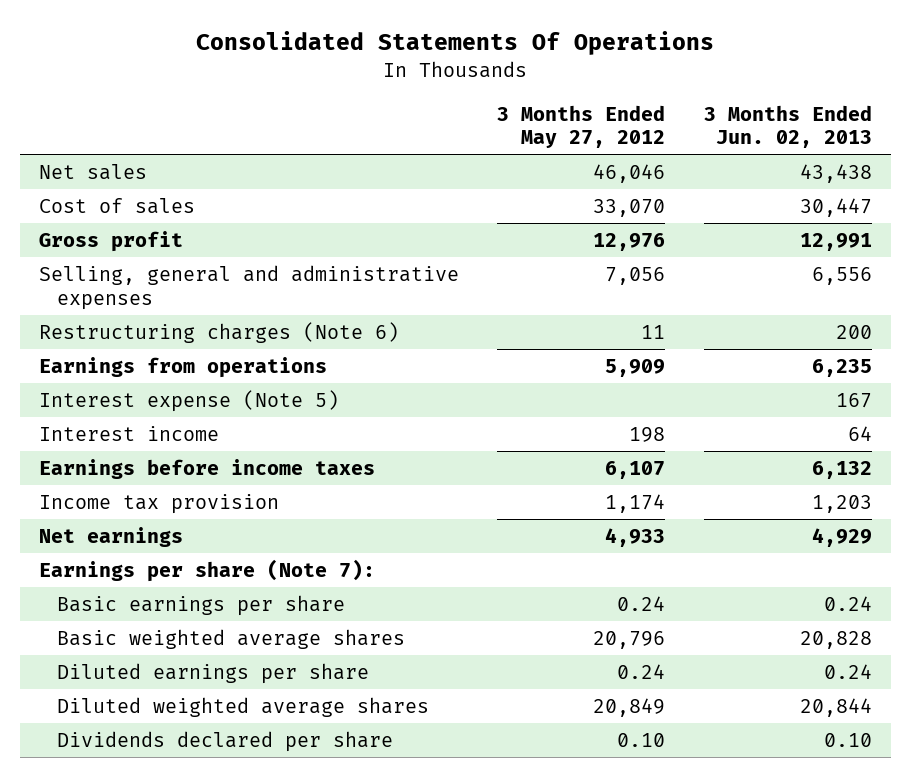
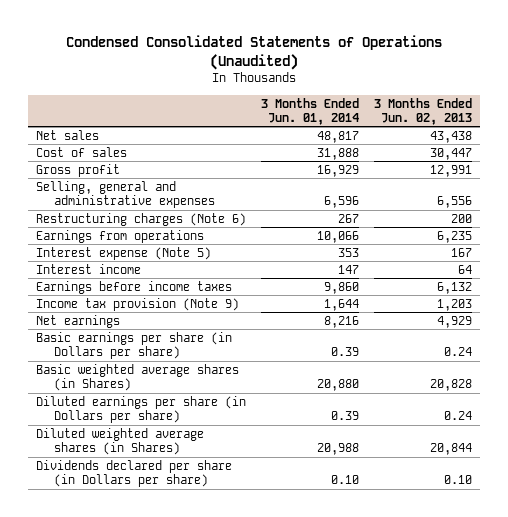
[196,31,715,56] Consolidated Statements Of Operations -> [66,35,443,71] Condensed Consolidated Statements of Operations (Unaudited)
[497,104,666,149] 3 Months Ended May 27, 2012 -> none
none -> [261,97,360,125] 3 Months Ended Jun. 01, 2014
[39,493,280,514] Income tax provision -> [35,297,239,311] Income tax provision (Note 9)
[39,558,376,582] Earnings per share (Note 7): -> none
[56,594,345,616] Basic earnings per share -> [35,331,232,360] Basic earnings per share (in Dollars per share)
[56,628,405,649] Basic weighted average shares -> [35,363,239,392] Basic weighted average shares (in Shares)
[56,662,369,684] Diluted earnings per share -> [35,395,246,424] Diluted earnings per share (in Dollars per share)
[56,696,429,717] Diluted weighted average shares -> [35,427,204,456] Diluted weighted average shares (in Shares)
[56,730,393,752] Dividends declared per share -> [35,459,232,488] Dividends declared per share (in Dollars per share)

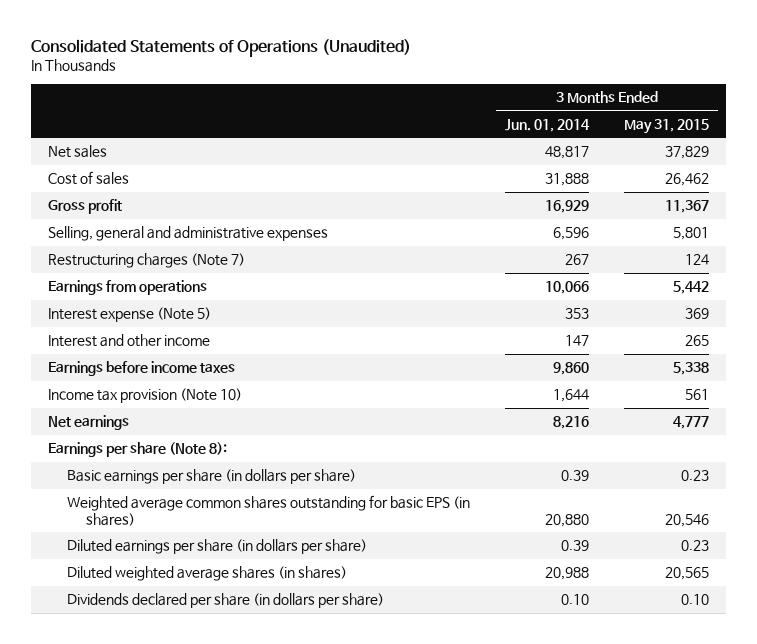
[66,35,443,71] Condensed Consolidated Statements of Operations (Unaudited) -> [30,38,411,57] Consolidated Statements of Operations (Unaudited)
[374,97,473,125] 3 Months Ended Jun. 02, 2013 -> none
none -> [623,118,709,134] May 31, 2015
[35,212,246,226] Restructuring charges (Note 6) -> [48,253,246,269] Restructuring charges (Note 7)
[35,263,141,274] Interest income -> [48,334,211,348] Interest and other income
[35,297,239,311] Income tax provision (Note 9) -> [48,388,243,404] Income tax provision (Note 10)
none -> [48,442,228,458] Earnings per share (Note 8):
[35,331,232,360] Basic earnings per share (in Dollars per share) -> [66,469,356,485] Basic earnings per share (in dollars per share)
[35,363,239,392] Basic weighted average shares (in Shares) -> [66,495,470,526] Weighted average common shares outstanding for basic EPS (in shares)
[35,395,246,424] Diluted earnings per share (in Dollars per share) -> [66,539,367,555] Diluted earnings per share (in dollars per share)
[35,427,204,456] Diluted weighted average shares (in Shares) -> [66,566,347,582] Diluted weighted average shares (in shares)
[35,459,232,488] Dividends declared per share (in Dollars per share) -> [66,593,384,609] Dividends declared per share (in dollars per share)

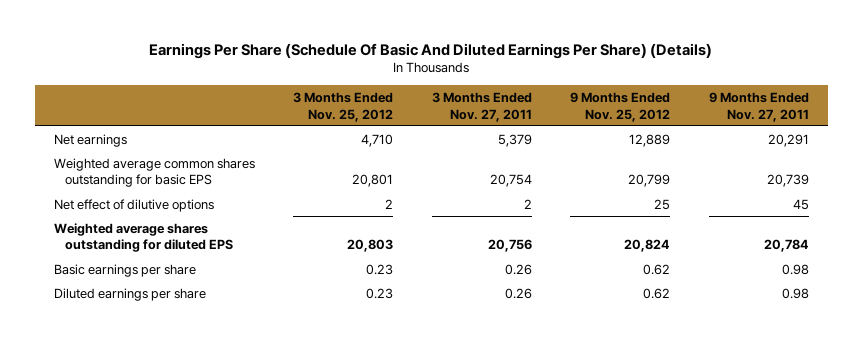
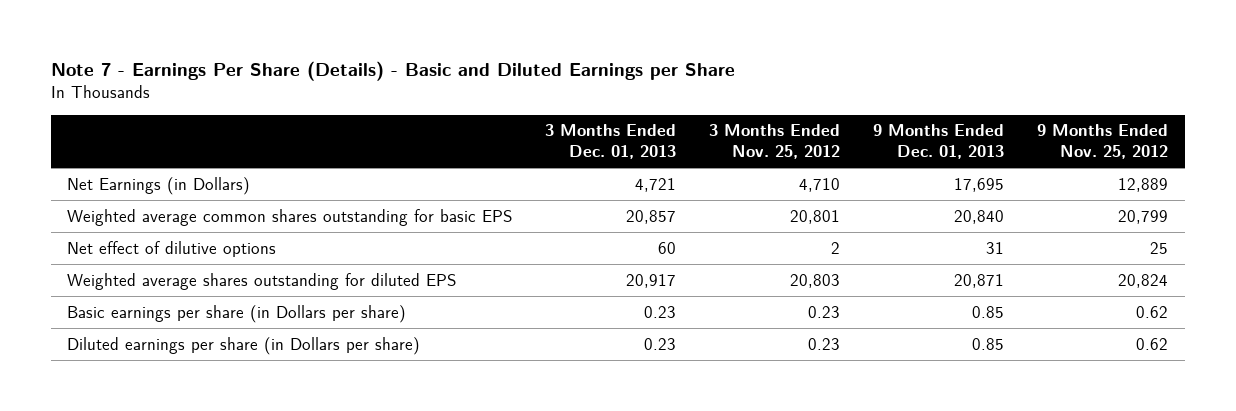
[149,42,713,59] Earnings Per Share (Schedule Of Basic And Diluted Earnings Per Share) (Details) -> [50,61,735,82] Note 7 - Earnings Per Share (Details) - Basic and Diluted Earnings per Share
[431,91,532,122] 3 Months Ended Nov. 27, 2011 -> none
[708,91,809,122] 9 Months Ended Nov. 27, 2011 -> none
none -> [545,124,677,159] 3 Months Ended Dec. 01, 2013
none -> [873,124,1005,159] 9 Months Ended Dec. 01, 2013
[53,133,127,147] Net earnings -> [67,176,251,195] Net Earnings (in Dollars)
[53,263,196,277] Basic earnings per share -> [67,304,407,323] Basic earnings per share (in Dollars per share)
[53,287,206,301] Diluted earnings per share -> [67,336,421,355] Diluted earnings per share (in Dollars per share)

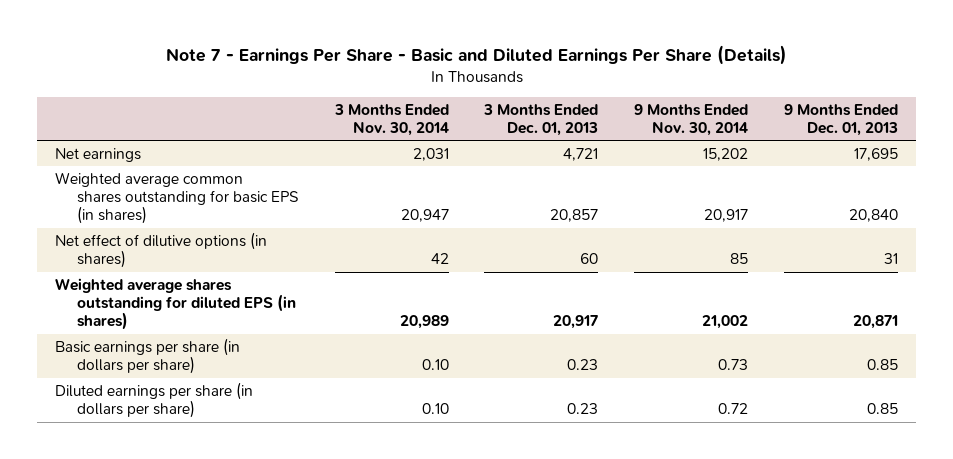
[50,61,735,82] Note 7 - Earnings Per Share (Details) - Basic and Diluted Earnings per Share -> [165,44,787,65] Note 7 - Earnings Per Share - Basic and Diluted Earnings Per Share (Details)
[709,124,841,159] 3 Months Ended Nov. 25, 2012 -> none
[1037,124,1169,159] 9 Months Ended Nov. 25, 2012 -> none
none -> [333,103,449,136] 3 Months Ended Nov. 30, 2014
none -> [634,103,749,136] 9 Months Ended Nov. 30, 2014
[67,176,251,195] Net Earnings (in Dollars) -> [54,147,141,162] Net earnings
[67,208,513,226] Weighted average common shares outstanding for basic EPS -> [54,171,299,225] Weighted average common shares outstanding for basic EPS (in shares)
[67,240,277,257] Net effect of dilutive options -> [54,231,267,269] Net effect of dilutive options (in shares)
[67,272,457,290] Weighted average shares outstanding for diluted EPS -> [54,277,296,331] Weighted average shares outstanding for diluted EPS (in shares)
[67,304,407,323] Basic earnings per share (in Dollars per share) -> [54,337,240,375] Basic earnings per share (in dollars per share)
[67,336,421,355] Diluted earnings per share (in Dollars per share) -> [54,381,253,419] Diluted earnings per share (in dollars per share)

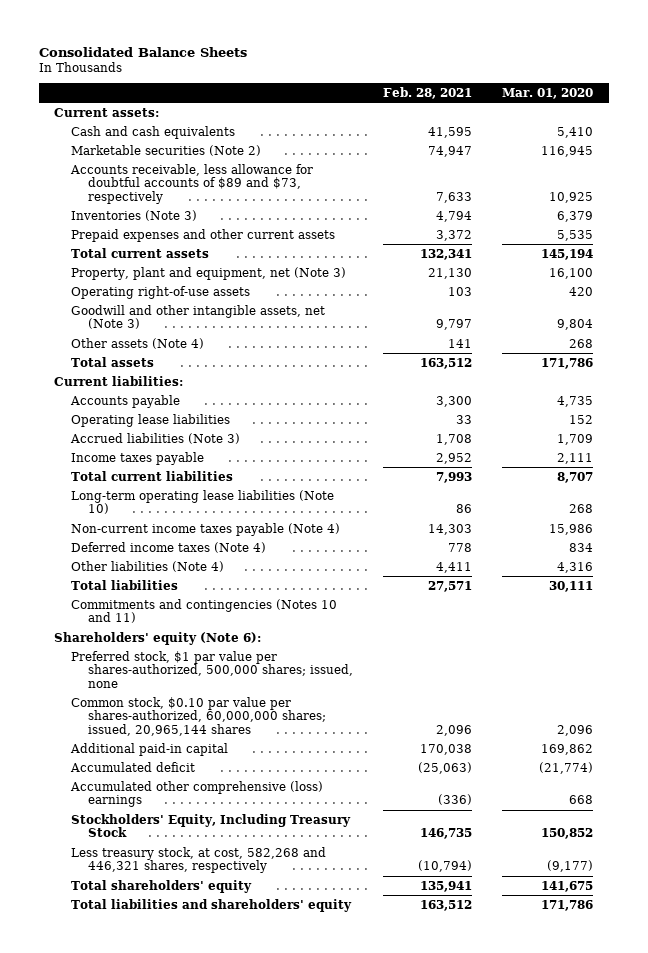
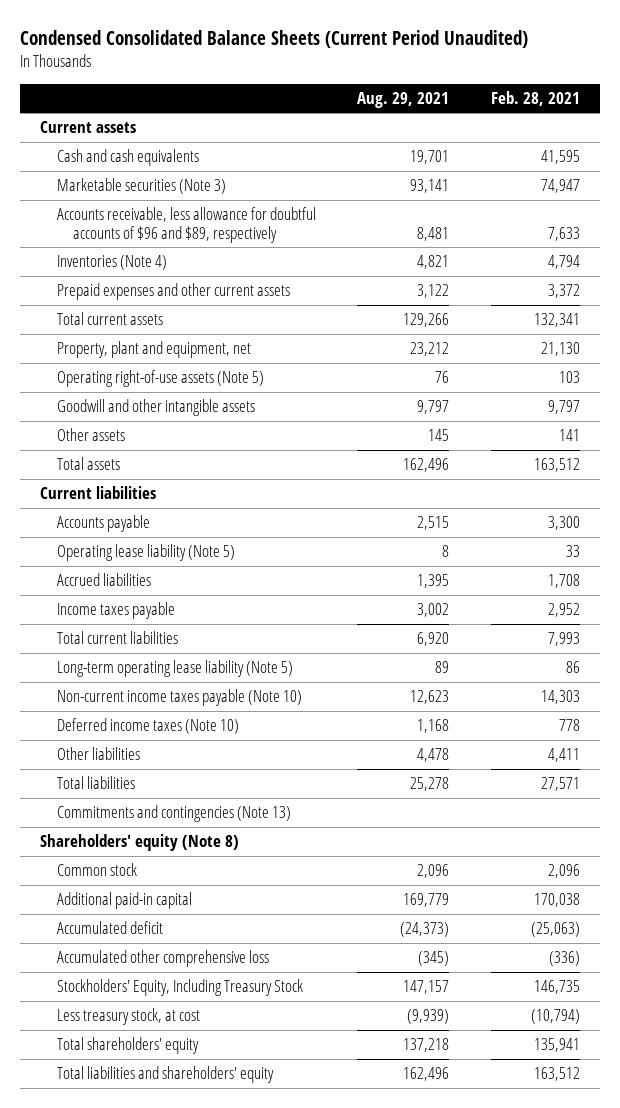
[39,46,248,57] Consolidated Balance Sheets -> [19,30,528,49] Condensed Consolidated Balance Sheets (Current Period Unaudited)
[502,87,594,99] Mar. 01, 2020 -> none
none -> [357,91,450,108] Aug. 29, 2021
[54,107,160,117] Current assets: -> [40,121,137,134] Current assets
[71,144,262,156] Marketable securities (Note 2) -> [56,178,226,195] Marketable securities (Note 3)
[70,163,314,205] Accounts receivable, less allowance for doubtful accounts of $89 and $73, respectively -> [56,207,316,243] Accounts receivable, less allowance for doubtful accounts of $96 and $89, respectively
[71,209,198,221] Inventories (Note 3) -> [56,255,167,271] Inventories (Note 4)
[71,266,347,280] Property, plant and equipment, net (Note 3) -> [56,341,251,359] Property, plant and equipment, net
[71,285,251,299] Operating right-of-use assets -> [56,370,264,388] Operating right-of-use assets (Note 5)
[71,304,326,330] Goodwill and other intangible assets, net (Note 3) -> [56,399,255,417] Goodwill and other intangible assets
[71,337,205,349] Other assets (Note 4) -> [56,428,125,442] Other assets
[54,375,184,386] Current liabilities: -> [40,486,157,500] Current liabilities
[71,413,231,427] Operating lease liabilities -> [56,544,235,562] Operating lease liability (Note 5)
[70,432,241,444] Accrued liabilities (Note 3) -> [56,573,151,587] Accrued liabilities
[71,489,335,515] Long-term operating lease liabilities (Note 10) -> [56,660,293,678] Long-term operating lease liability (Note 5)
[71,522,341,536] Non-current income taxes payable (Note 4) -> [56,689,302,707] Non-current income taxes payable (Note 10)
[71,541,267,553] Deferred income taxes (Note 4) -> [56,718,239,735] Deferred income taxes (Note 10)
[71,560,225,572] Other liabilities (Note 4) -> [56,747,140,761] Other liabilities
[71,650,354,689] Preferred stock, $1 par value per shares-authorized, 500,000 shares; issued, none -> none
[71,598,338,624] Commitments and contingencies (Notes 10 and 11) -> [56,805,291,823] Commitments and contingencies (Note 13)
[54,631,262,645] Shareholders' equity (Note 6): -> [40,834,240,852] Shareholders' equity (Note 8)
[71,696,327,737] Common stock, $0.10 par value per shares-authorized, 60,000,000 shares; issued, 20,965,144 shares -> [56,863,137,877] Common stock
[70,780,324,808] Accumulated other comprehensive (loss) earnings -> [56,950,269,968] Accumulated other comprehensive loss
[71,846,327,874] Less treasury stock, at cost, 582,268 and 446,321 shares, respectively -> [56,1008,200,1026] Less treasury stock, at cost

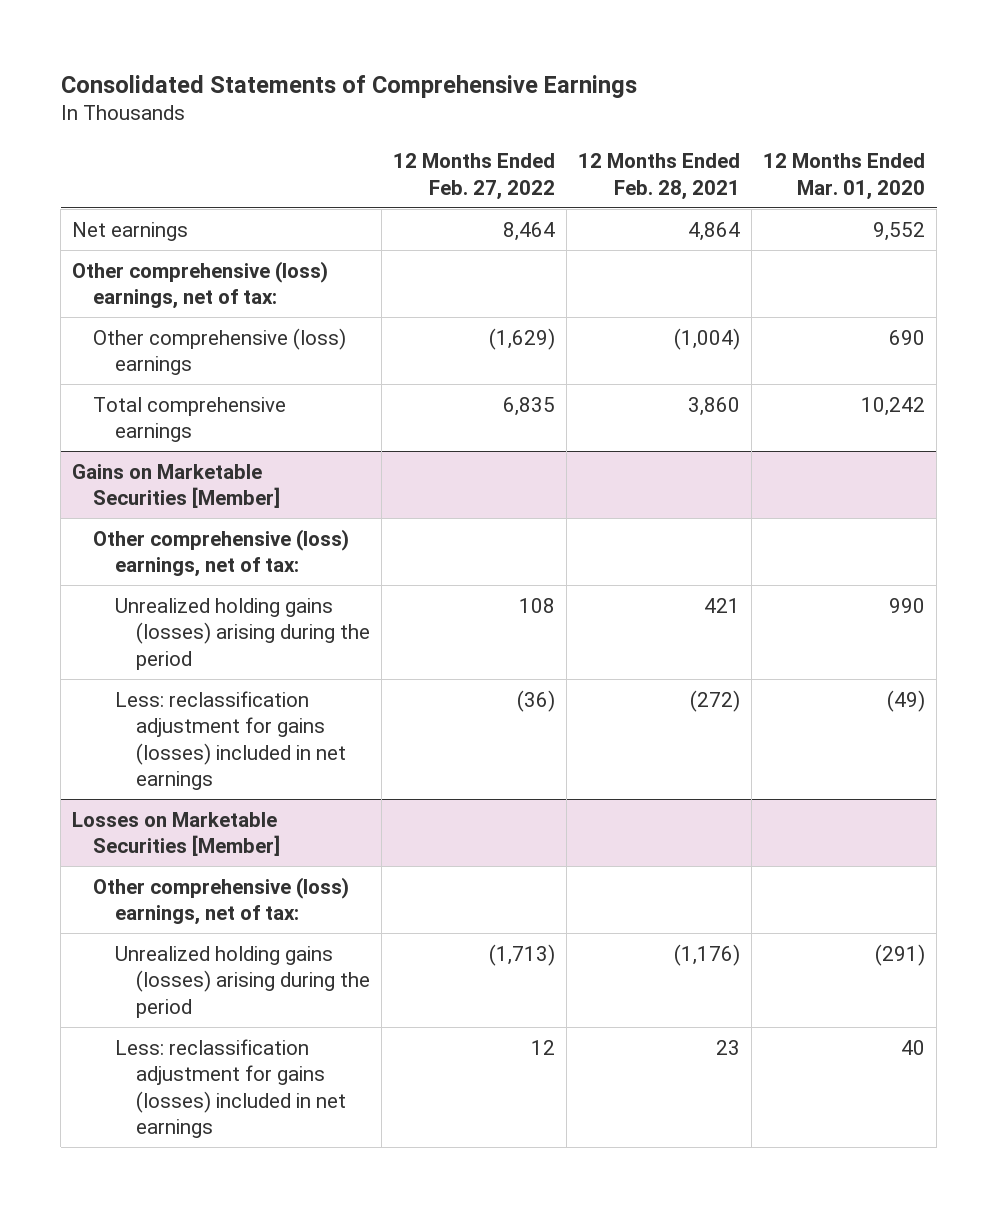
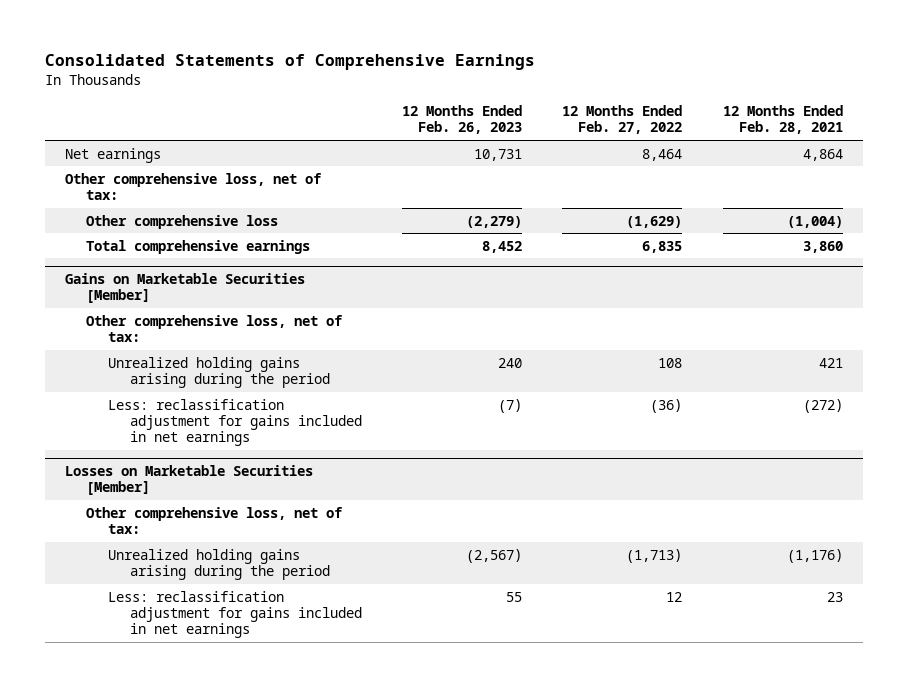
[763,153,926,200] 12 Months Ended Mar. 01, 2020 -> none
none -> [401,105,522,135] 12 Months Ended Feb. 26, 2023
[72,260,329,310] Other comprehensive (loss) earnings, net of tax: -> [64,172,322,200] Other comprehensive loss, net of tax:
[93,327,347,376] Other comprehensive (loss) earnings -> [86,214,279,229] Other comprehensive loss
[93,528,350,578] Other comprehensive (loss) earnings, net of tax: -> [86,314,344,342] Other comprehensive loss, net of tax:
[114,597,370,670] Unrealized holding gains (losses) arising during the period -> [108,356,330,388] Unrealized holding gains arising during the period
[114,690,346,791] Less: reclassification adjustment for gains (losses) included in net earnings -> [108,398,362,447] Less: reclassification adjustment for gains included in net earnings
[93,876,350,926] Other comprehensive (loss) earnings, net of tax: -> [86,506,344,534] Other comprehensive loss, net of tax:
[114,945,370,1018] Unrealized holding gains (losses) arising during the period -> [108,548,330,580] Unrealized holding gains arising during the period
[114,1038,346,1139] Less: reclassification adjustment for gains (losses) included in net earnings -> [108,590,362,639] Less: reclassification adjustment for gains included in net earnings

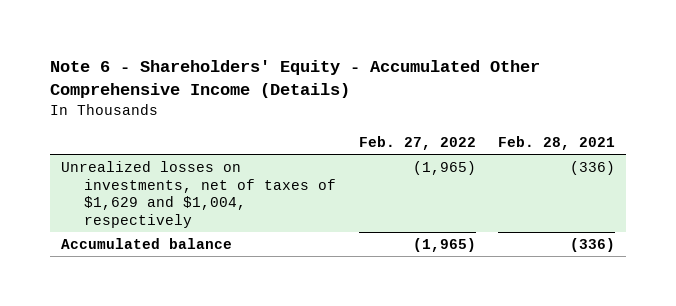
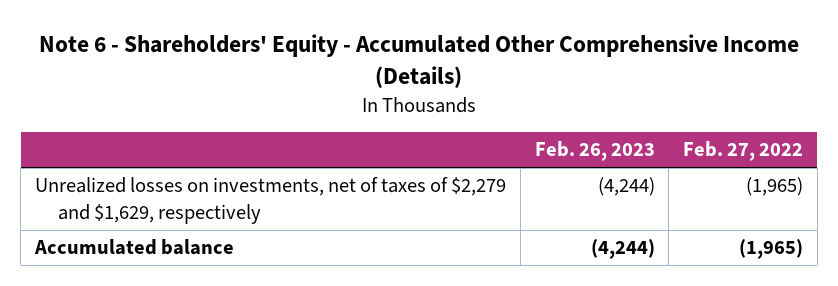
[497,135,615,150] Feb. 28, 2021 -> none
none -> [534,141,655,162] Feb. 26, 2023
[60,161,337,229] Unrealized losses on investments, net of taxes of $1,629 and $1,004, respectively -> [35,177,507,224] Unrealized losses on investments, net of taxes of $2,279 and $1,629, respectively

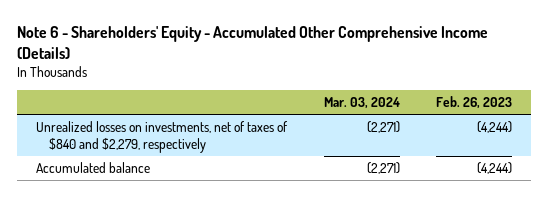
[683,141,804,162] Feb. 27, 2022 -> none
none -> [323,97,400,110] Mar. 03, 2024
[35,177,507,224] Unrealized losses on investments, net of taxes of $2,279 and $1,629, respectively -> [35,121,288,153] Unrealized losses on investments, net of taxes of $840 and $2,279, respectively

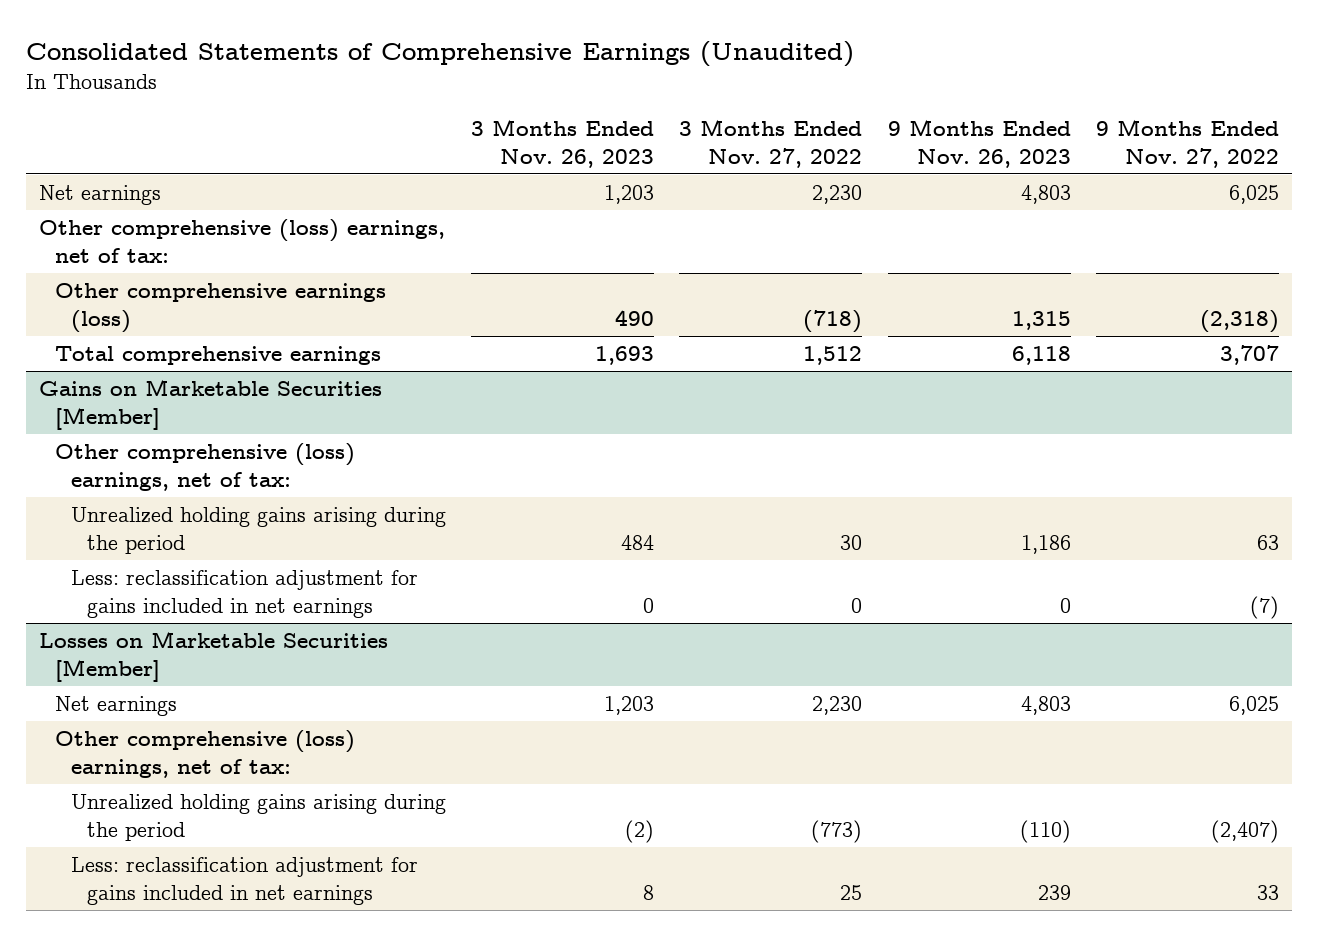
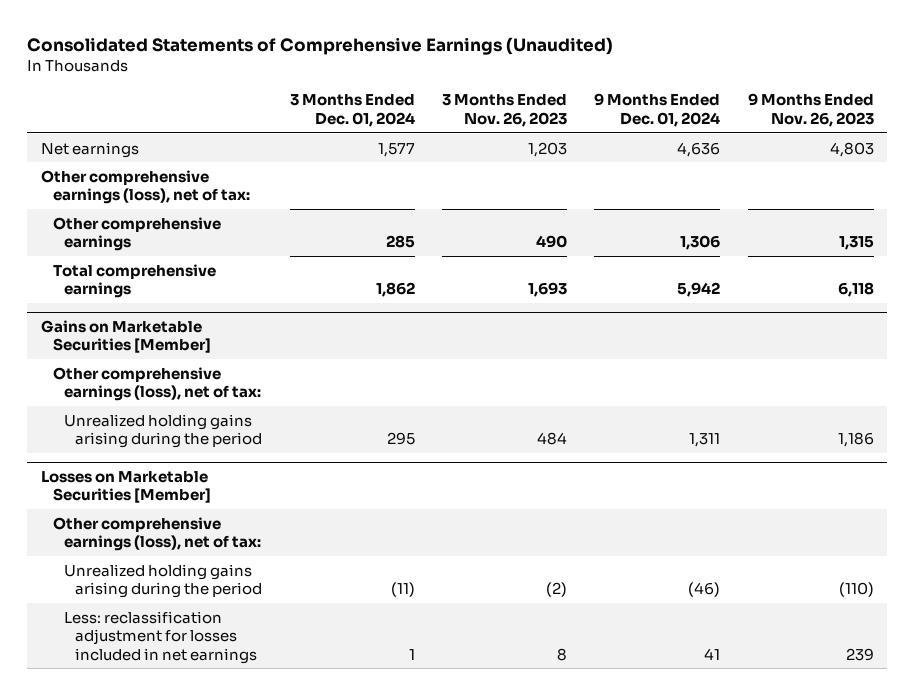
[679,118,863,168] 3 Months Ended Nov. 27, 2022 -> none
[1096,118,1280,168] 9 Months Ended Nov. 27, 2022 -> none
none -> [289,94,415,127] 3 Months Ended Dec. 01, 2024
none -> [594,93,721,127] 9 Months Ended Dec. 01, 2024
[38,219,445,264] Other comprehensive (loss) earnings, net of tax: -> [41,169,250,205] Other comprehensive earnings (loss), net of tax:
[54,283,386,334] Other comprehensive earnings (loss) -> [52,216,221,252] Other comprehensive earnings
[54,443,355,492] Other comprehensive (loss) earnings, net of tax: -> [52,366,262,402] Other comprehensive earnings (loss), net of tax:
[70,570,418,619] Less: reclassification adjustment for gains included in net earnings -> none
[54,696,177,717] Net earnings -> none
[54,730,355,779] Other comprehensive (loss) earnings, net of tax: -> [52,516,262,552] Other comprehensive earnings (loss), net of tax:
[70,857,418,906] Less: reclassification adjustment for gains included in net earnings -> [64,610,258,664] Less: reclassification adjustment for losses included in net earnings

